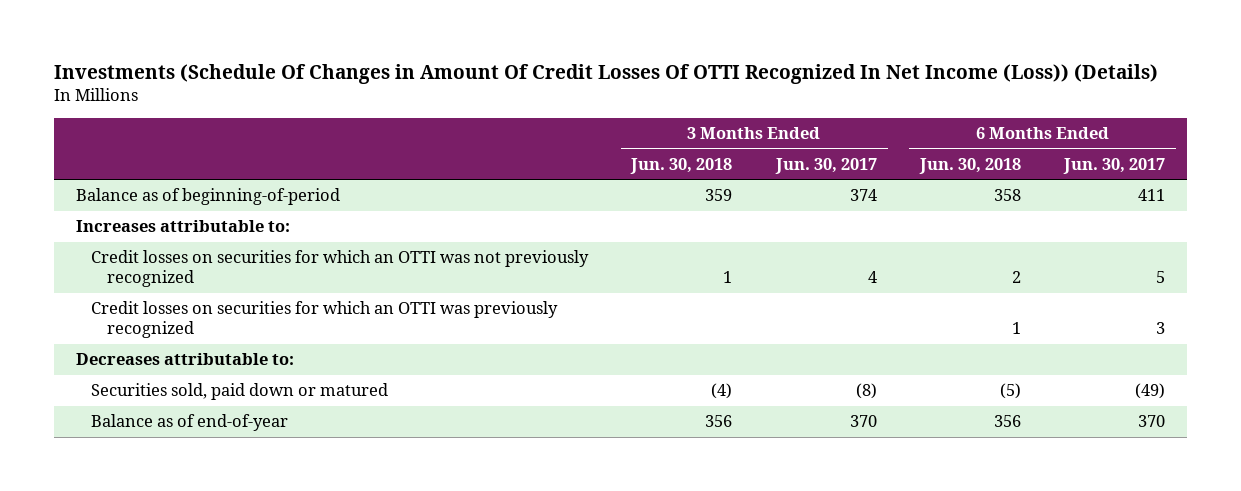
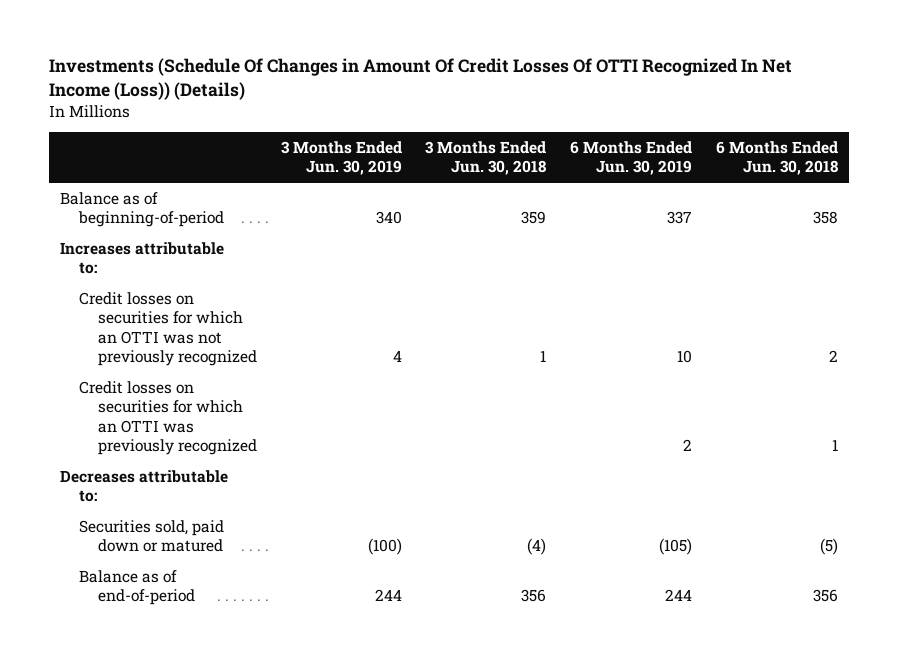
[774,157,877,174] Jun. 30, 2017 -> none
[1063,157,1166,174] Jun. 30, 2017 -> none
none -> [280,140,402,176] 3 Months Ended Jun. 30, 2019
none -> [570,140,693,176] 6 Months Ended Jun. 30, 2019
[91,414,289,432] Balance as of end-of-year -> [79,569,196,606] Balance as of end-of-period

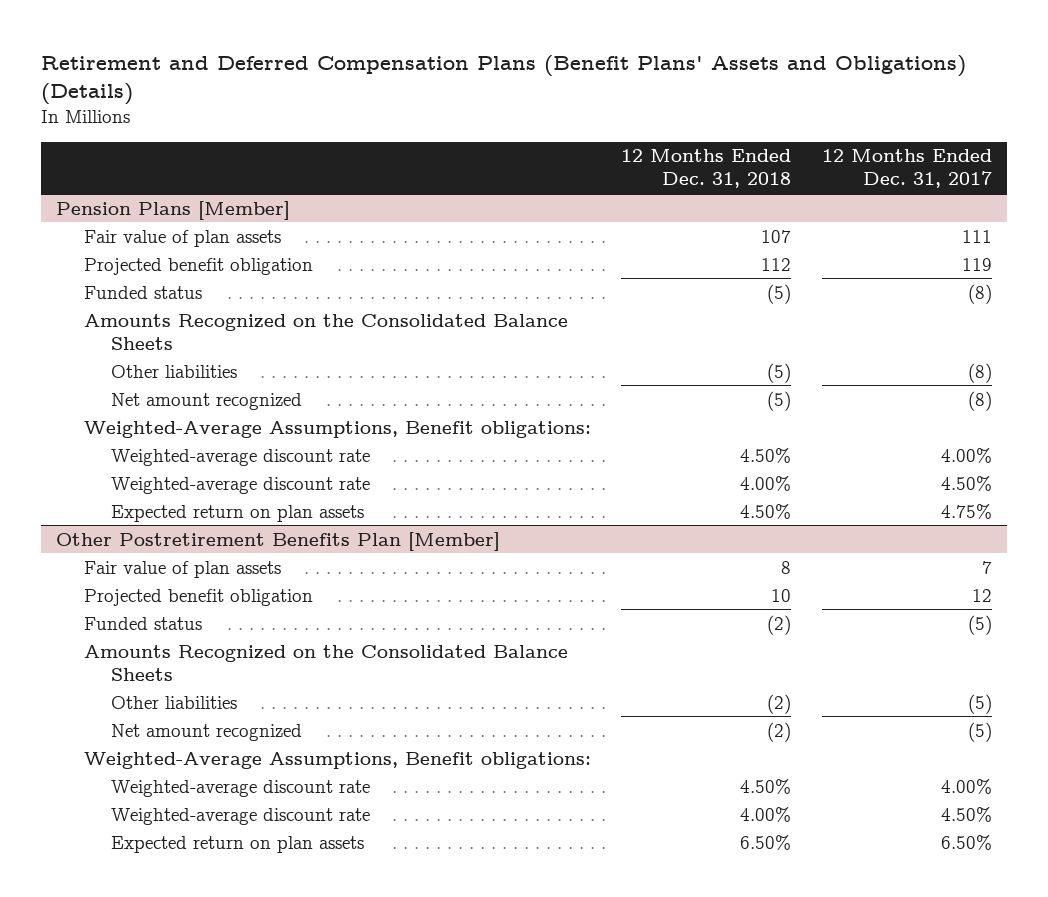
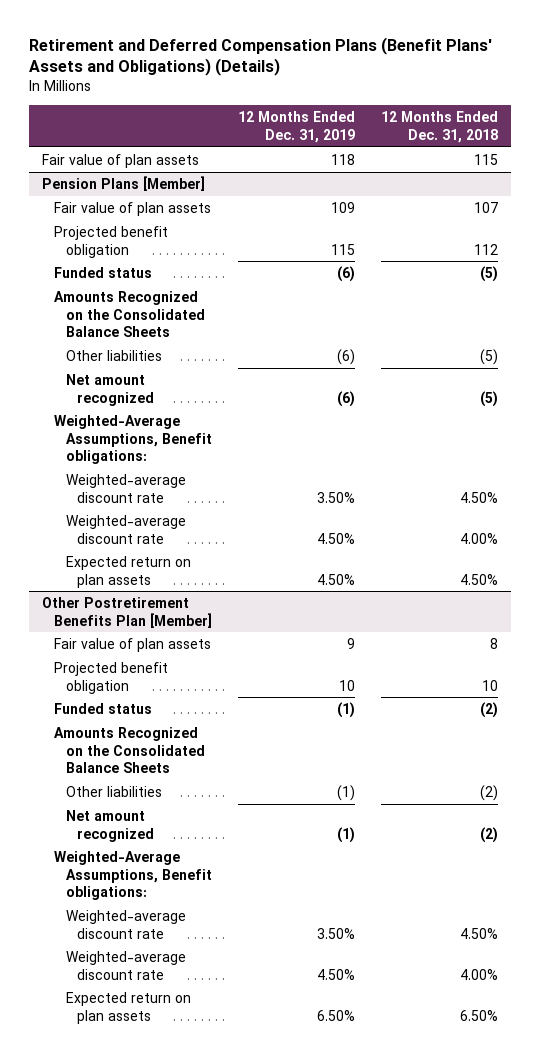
[821,149,992,189] 12 Months Ended Dec. 31, 2017 -> none
none -> [237,111,355,143] 12 Months Ended Dec. 31, 2019
none -> [41,153,199,168] Fair value of plan assets

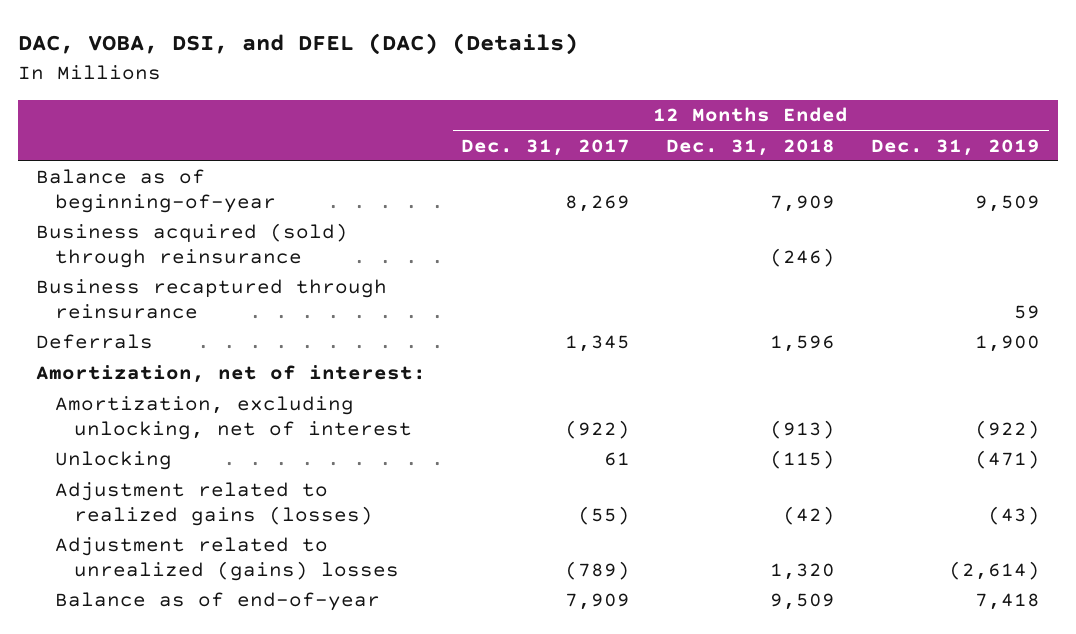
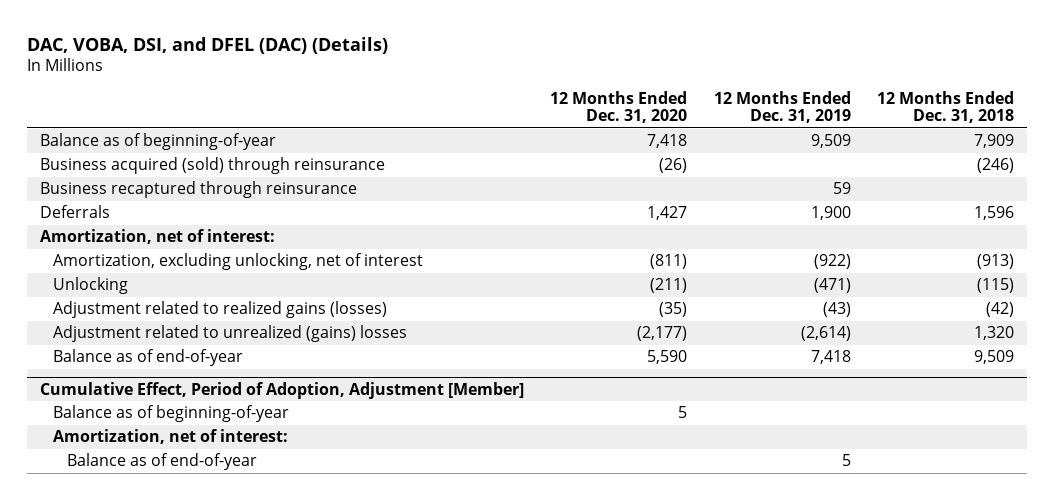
[461,138,631,156] Dec. 31, 2017 -> none
none -> [550,90,688,124] 12 Months Ended Dec. 31, 2020
none -> [39,382,524,400] Cumulative Effect, Period of Adoption, Adjustment [Member]
none -> [53,405,290,423] Balance as of beginning-of-year
none -> [53,429,289,445] Amortization, net of interest:
none -> [66,453,257,471] Balance as of end-of-year

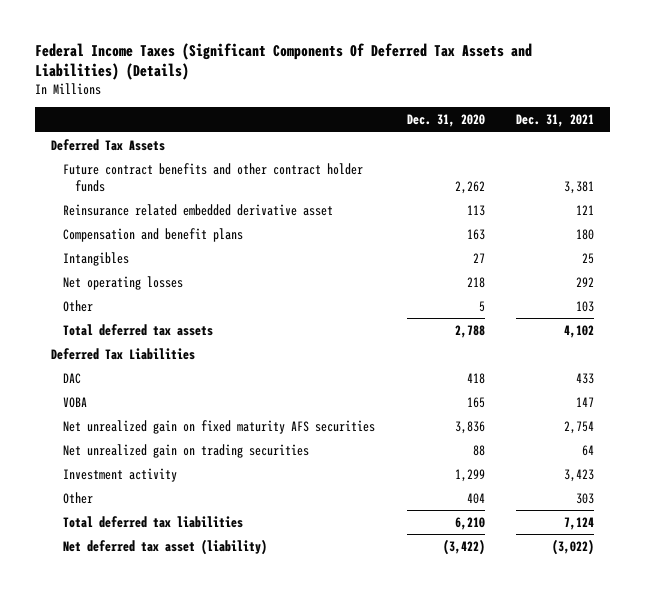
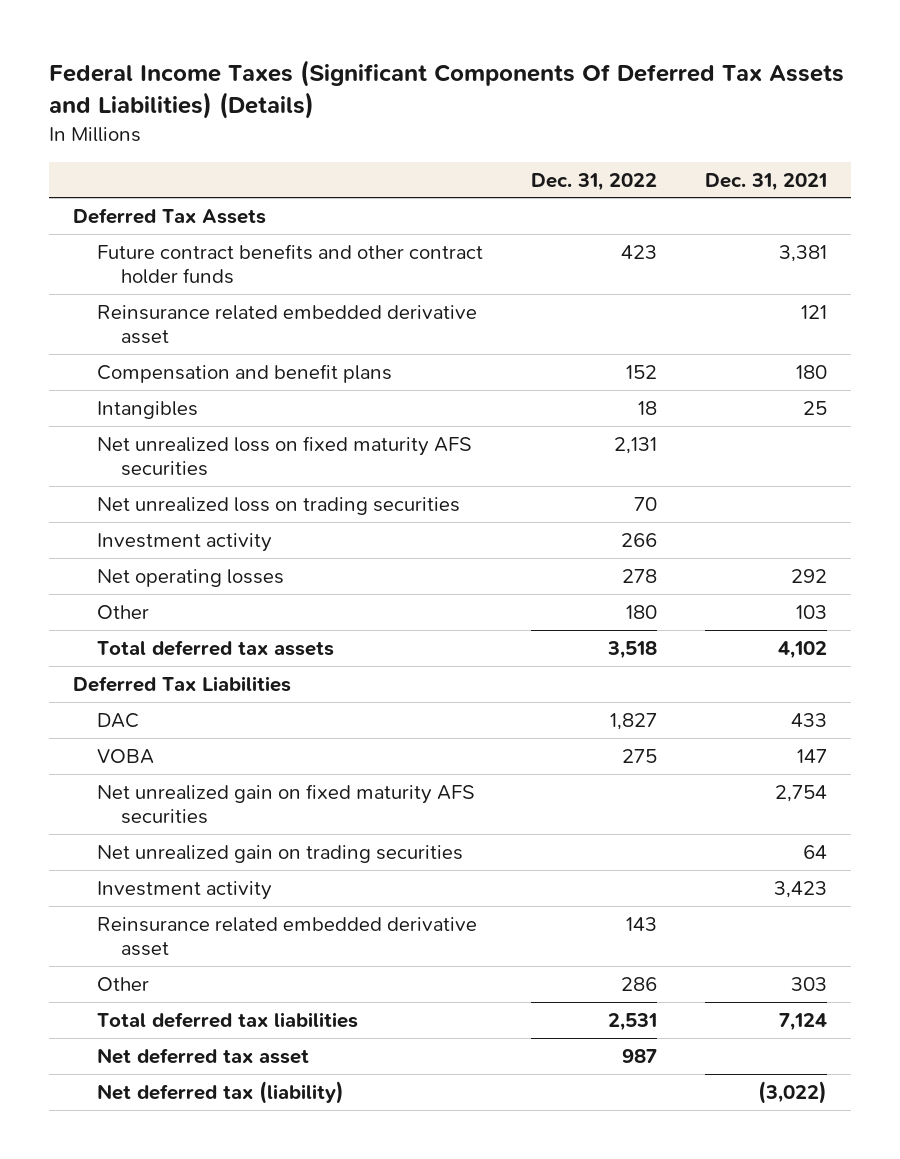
[406,114,485,128] Dec. 31, 2020 -> none
none -> [531,172,658,191] Dec. 31, 2022
none -> [97,435,473,477] Net unrealized loss on fixed maturity AFS securities
none -> [97,496,461,515] Net unrealized loss on trading securities
none -> [97,532,273,552] Investment activity
none -> [97,916,478,957] Reinsurance related embedded derivative asset
none -> [97,1047,310,1064] Net deferred tax asset
[62,538,267,555] Net deferred tax asset (liability) -> [97,1080,345,1104] Net deferred tax (liability)

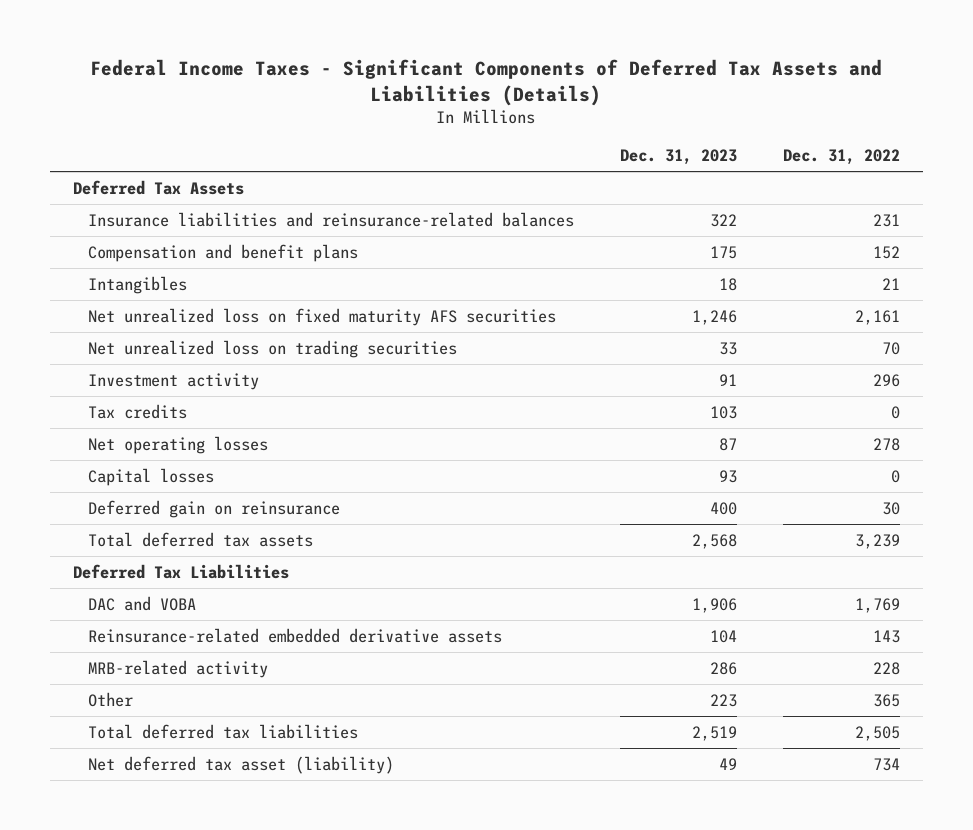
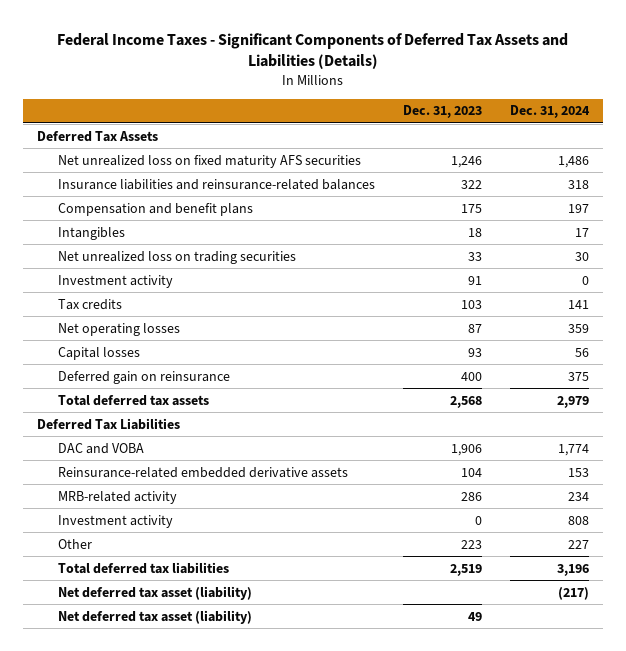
[782,149,900,166] Dec. 31, 2022 -> none
none -> [509,105,590,119] Dec. 31, 2024
[87,307,556,326] Net unrealized loss on fixed maturity AFS securities -> [57,154,361,168] Net unrealized loss on fixed maturity AFS securities
none -> [57,514,173,528] Investment activity
none -> [57,585,252,600] Net deferred tax asset (liability)

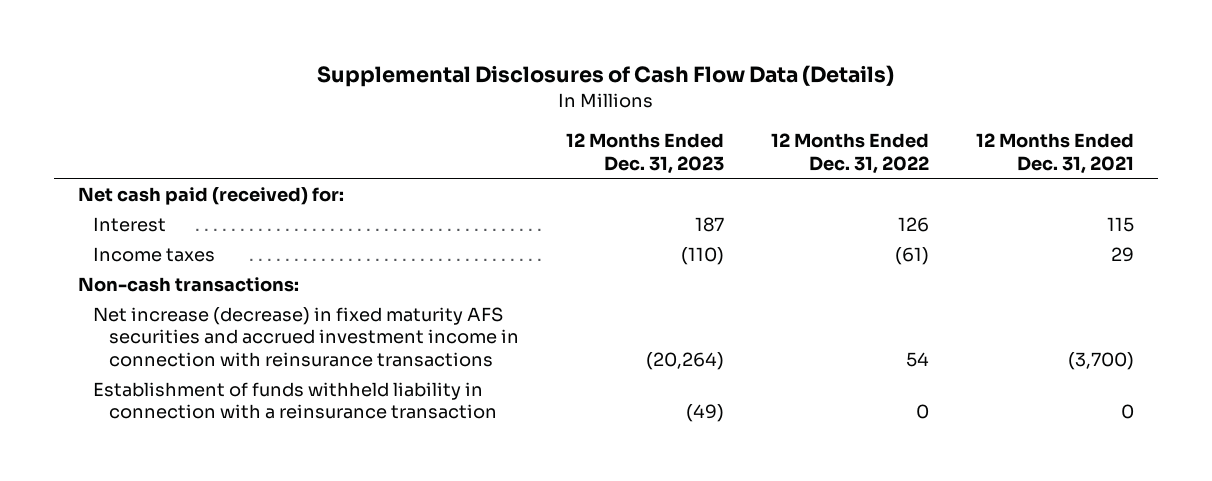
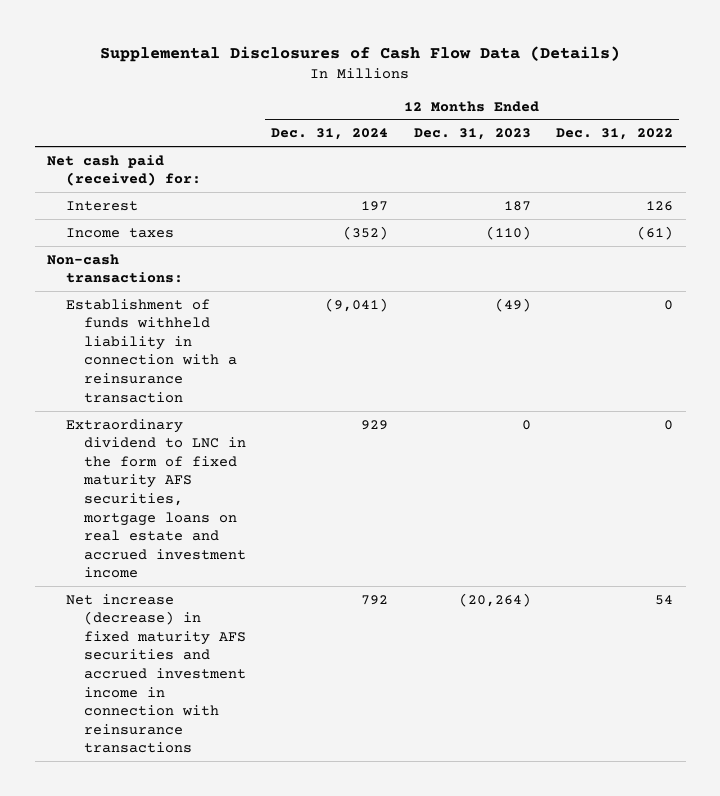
[976,133,1135,174] 12 Months Ended Dec. 31, 2021 -> none
none -> [271,128,389,141] Dec. 31, 2024
none -> [65,418,246,579] Extraordinary dividend to LNC in the form of fixed maturity AFS securities, mortgage loans on real estate and accrued investment income
[93,306,519,367] Net increase (decrease) in fixed maturity AFS securities and accrued investment income in connection with reinsurance transactions -> [65,593,246,754] Net increase (decrease) in fixed maturity AFS securities and accrued investment income in connection with reinsurance transactions

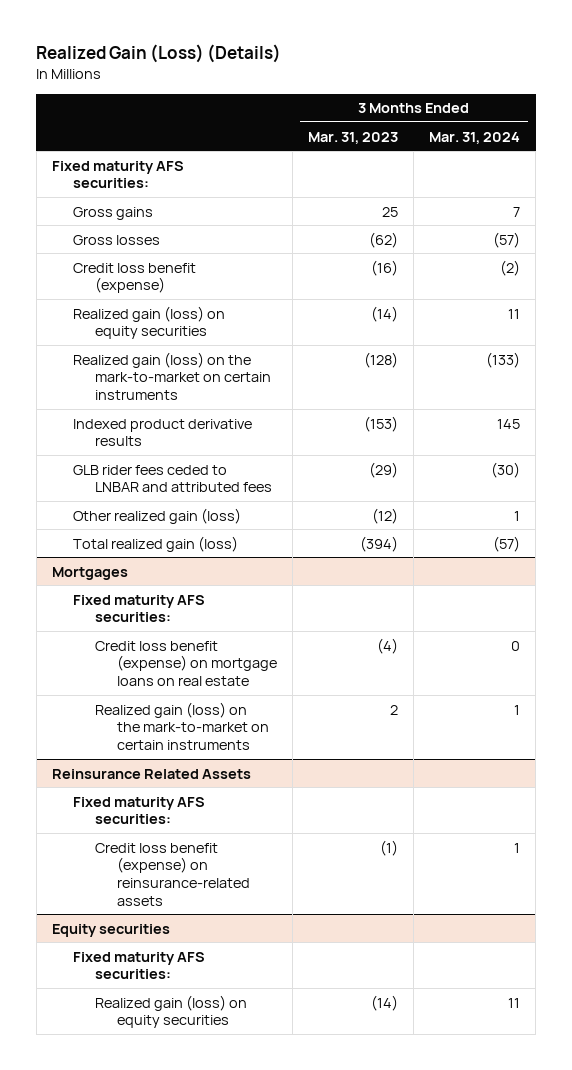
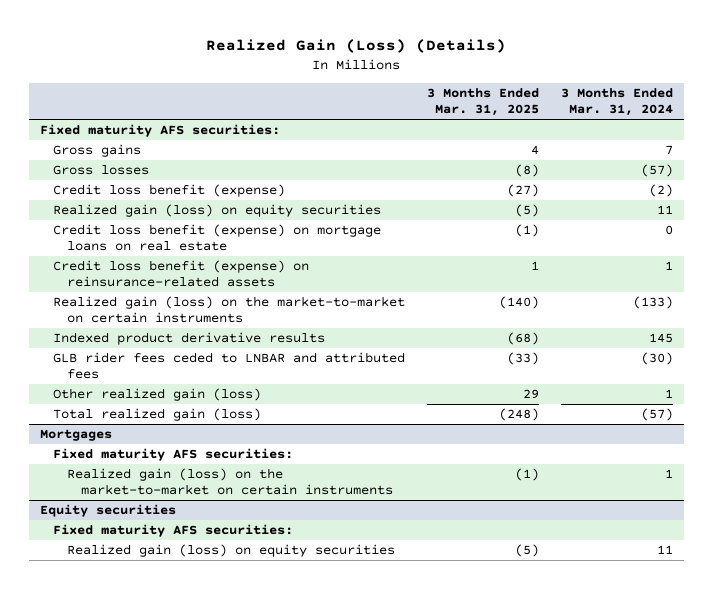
[307,131,398,144] Mar. 31, 2023 -> none
none -> [427,88,540,117] 3 Months Ended Mar. 31, 2025
none -> [53,224,382,252] Credit loss benefit (expense) on mortgage loans on real estate
none -> [53,260,310,288] Credit loss benefit (expense) on reinsurance-related assets
[73,351,272,400] Realized gain (loss) on the mark-to-market on certain instruments -> [53,296,406,324] Realized gain (loss) on the market-to-market on certain instruments
[95,640,277,686] Credit loss benefit (expense) on mortgage loans on real estate -> none
[51,768,251,779] Reinsurance Related Assets -> none
[73,796,206,825] Fixed maturity AFS securities: -> none
[95,842,250,906] Credit loss benefit (expense) on reinsurance-related assets -> none
[95,701,269,750] Realized gain (loss) on the mark-to-market on certain instruments -> [67,468,393,496] Realized gain (loss) on the market-to-market on certain instruments

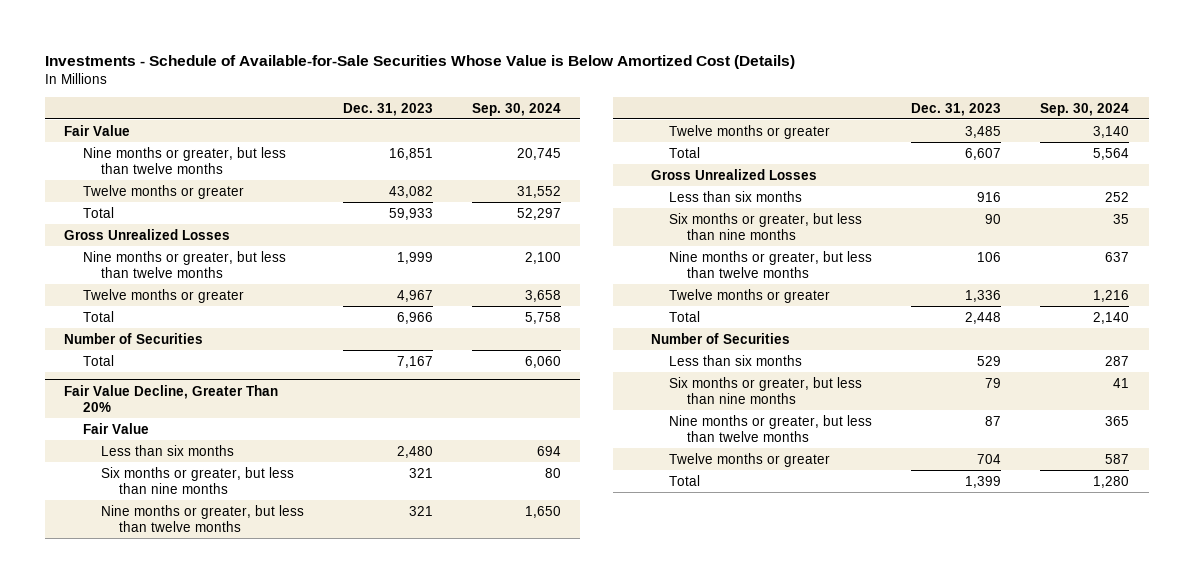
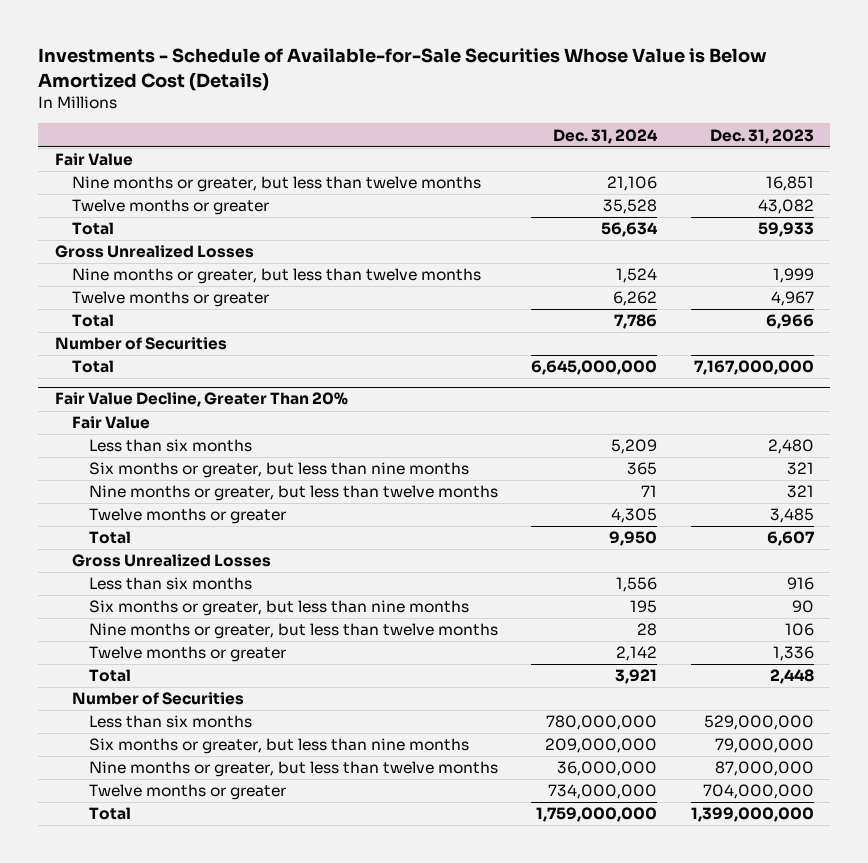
[471,102,561,116] Sep. 30, 2024 -> none
none -> [553,128,659,144] Dec. 31, 2024
[396,355,433,368] 7,167 -> [693,360,814,376] 7,167,000,000
[977,355,1002,366] 529 -> [703,715,814,731] 529,000,000
[985,377,1002,388] 79 -> [714,738,814,754] 79,000,000
[985,415,1002,426] 87 -> [714,761,814,777] 87,000,000
[977,453,1002,464] 704 -> [702,784,814,800] 704,000,000
[965,475,1002,488] 1,399 -> [690,807,814,823] 1,399,000,000

